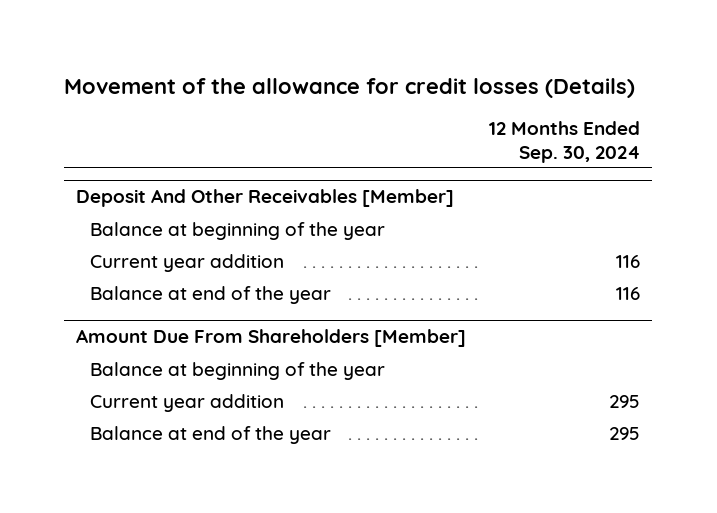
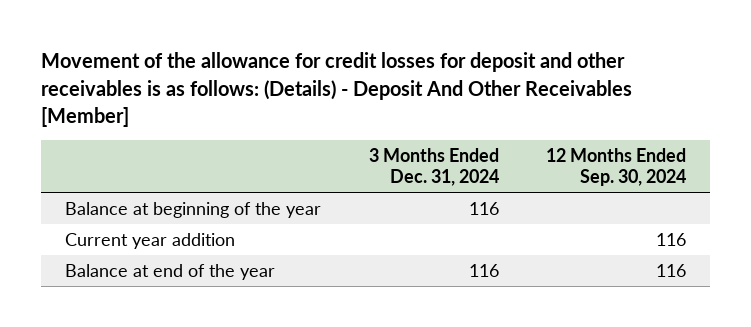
[64,77,636,98] Movement of the allowance for credit losses (Details) -> [41,52,633,127] Movement of the allowance for credit losses for deposit and other receivables is as follows: (Details) - Deposit And Other Receivables [Member]
none -> [368,148,499,186] 3 Months Ended Dec. 31, 2024
[76,189,455,208] Deposit And Other Receivables [Member] -> none
[76,329,467,348] Amount Due From Shareholders [Member] -> none
[90,361,386,380] Balance at beginning of the year -> none
[90,393,285,412] Current year addition -> none
[90,425,332,444] Balance at end of the year -> none

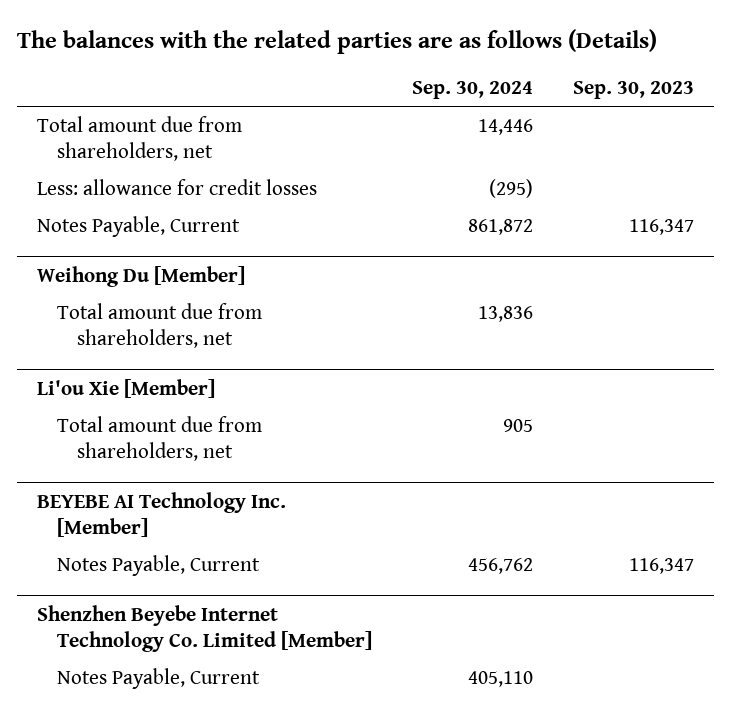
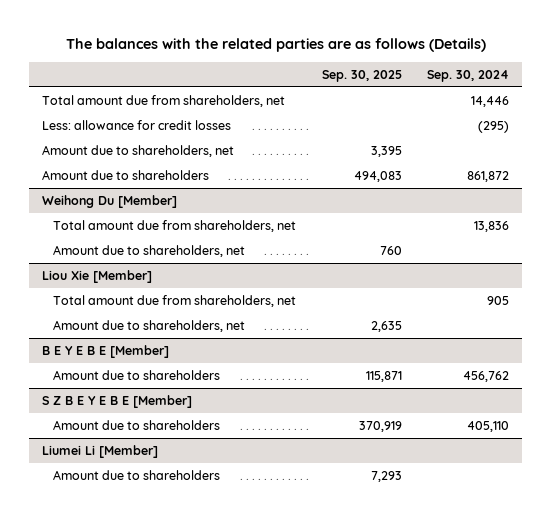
[572,80,694,99] Sep. 30, 2023 -> none
none -> [321,69,402,82] Sep. 30, 2025
none -> [42,144,235,157] Amount due to shareholders, net
[36,215,240,237] Notes Payable, Current -> [42,169,210,180] Amount due to shareholders
none -> [53,244,246,257] Amount due to shareholders, net
[36,378,215,398] Li'ou Xie [Member] -> [42,269,153,283] Liou Xie [Member]
none -> [53,319,246,332] Amount due to shareholders, net
[36,491,286,537] BEYEBE AI Technology Inc. [Member] -> [42,344,170,358] B E Y E B E [Member]
[56,554,260,576] Notes Payable, Current -> [53,369,221,380] Amount due to shareholders
[36,604,372,652] Shenzhen Beyebe Internet Technology Co. Limited [Member] -> [42,394,193,408] S Z B E Y E B E [Member]
[56,667,260,689] Notes Payable, Current -> [53,419,221,430] Amount due to shareholders
none -> [42,444,159,458] Liumei Li [Member]
none -> [53,469,221,480] Amount due to shareholders

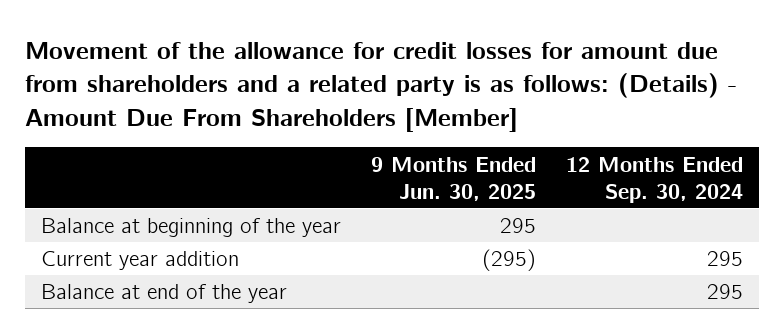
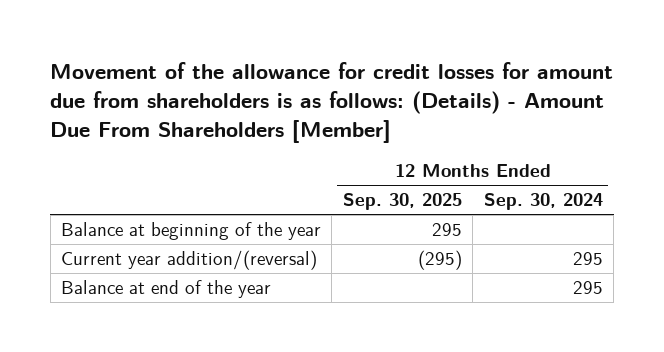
[25,41,738,132] Movement of the allowance for credit losses for amount due from shareholders and a related party is as follows: (Details) - Amount Due From Shareholders [Member] -> [50,62,614,144] Movement of the allowance for credit losses for amount due from shareholders is as follows: (Details) - Amount Due From Shareholders [Member]
[371,156,537,201] 9 Months Ended Jun. 30, 2025 -> none
none -> [342,193,462,211] Sep. 30, 2025
[40,251,239,271] Current year addition -> [61,250,318,271] Current year addition/(reversal)

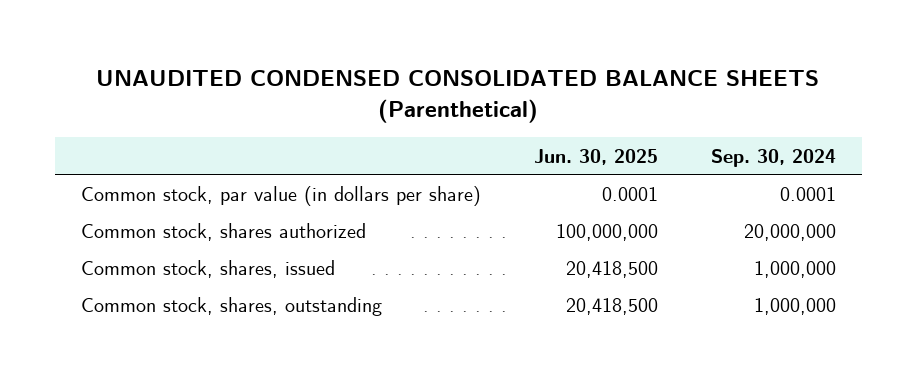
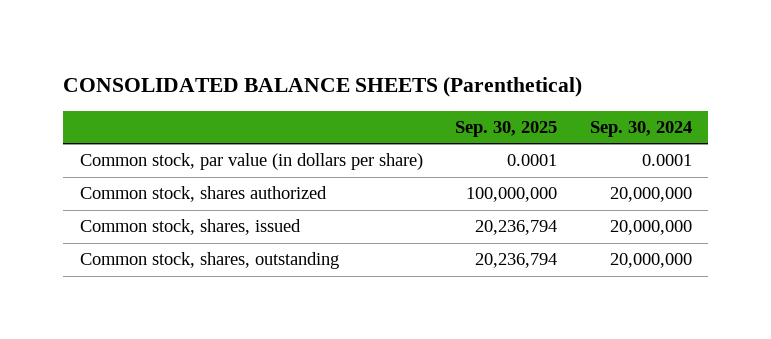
[96,69,820,124] UNAUDITED CONDENSED CONSOLIDATED BALANCE SHEETS (Parenthetical) -> [63,77,583,98] CONSOLIDATED BALANCE SHEETS (Parenthetical)
[533,148,658,165] Jun. 30, 2025 -> none
none -> [455,120,558,137] Sep. 30, 2025
[753,260,836,278] 1,000,000 -> [609,220,692,236] 20,000,000
[753,297,836,315] 1,000,000 -> [609,253,692,269] 20,000,000

